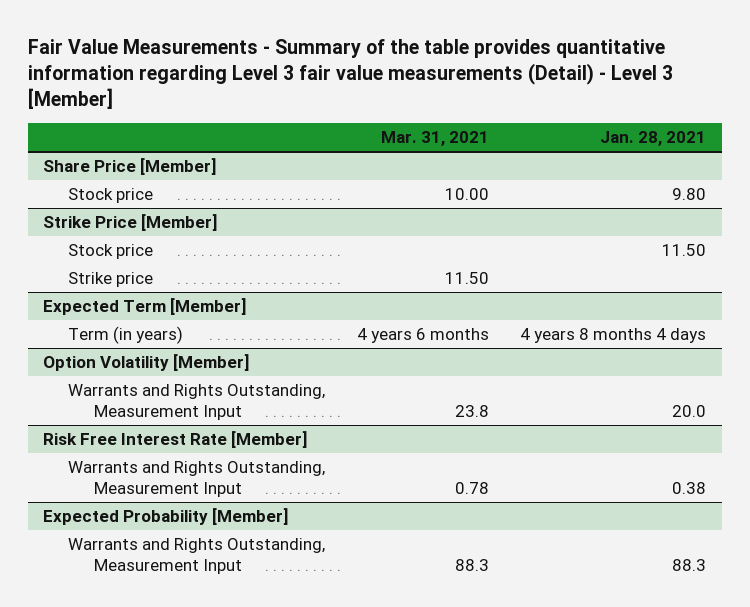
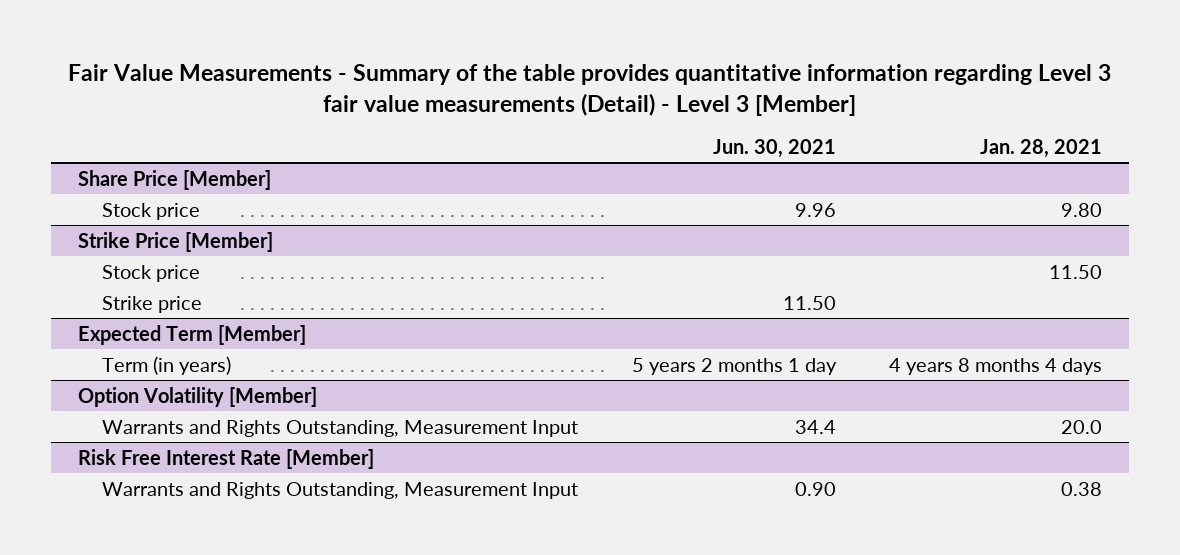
[380,131,489,147] Mar. 31, 2021 -> none
none -> [712,139,836,159] Jun. 30, 2021
[43,508,289,526] Expected Probability [Member] -> none
[68,538,326,574] Warrants and Rights Outstanding, Measurement Input -> none

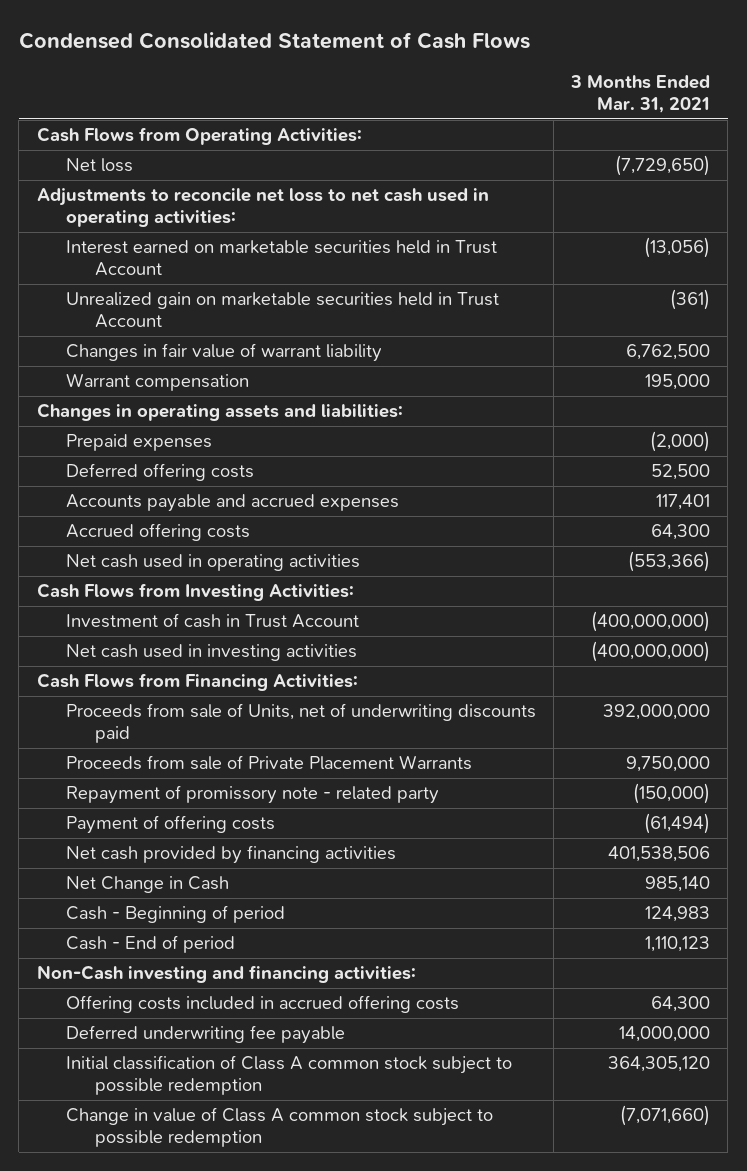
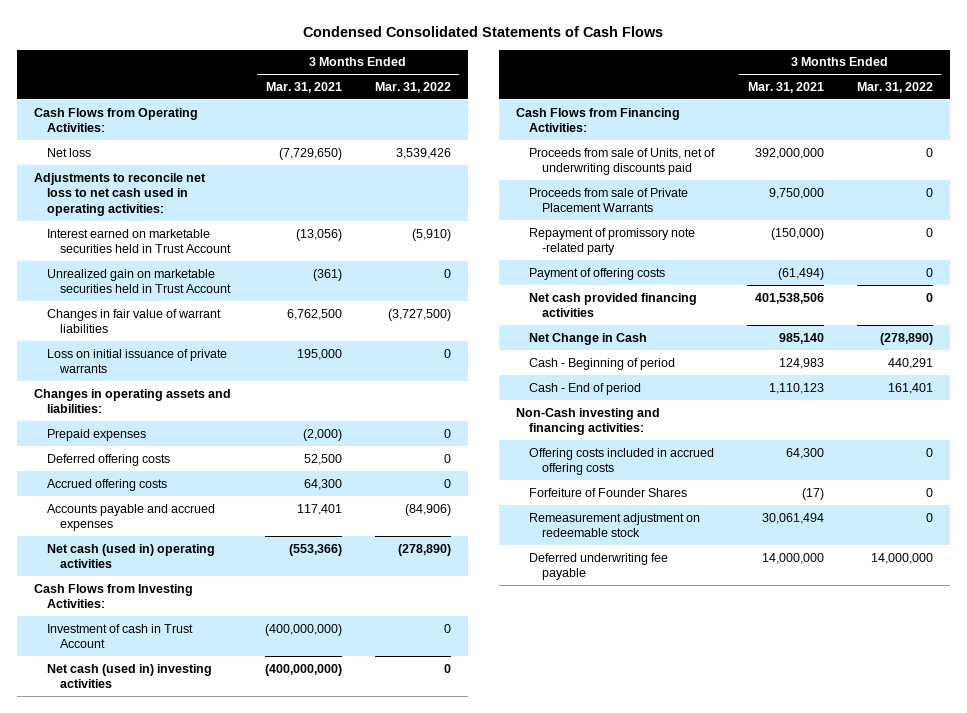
[18,31,530,49] Condensed Consolidated Statement of Cash Flows -> [303,25,664,37] Condensed Consolidated Statements of Cash Flows
none -> [375,81,452,93] Mar. 31, 2022
[65,343,382,363] Changes in fair value of warrant liability -> [46,308,221,334] Changes in fair value of warrant liabilities
[65,373,249,392] Warrant compensation -> [46,348,227,374] Loss on initial issuance of private warrants
[65,494,399,513] Accounts payable and accrued expenses -> [46,503,215,532] Accounts payable and accrued expenses
[65,554,360,572] Net cash used in operating activities -> [46,543,215,569] Net cash (used in) operating activities
[65,644,357,662] Net cash used in investing activities -> [46,663,212,689] Net cash (used in) investing activities
[65,785,439,805] Repayment of promissory note - related party -> [529,227,696,256] Repayment of promissory note -related party
[65,845,396,865] Net cash provided by financing activities -> [529,292,698,318] Net cash provided financing activities
none -> [529,487,688,497] Forfeiture of Founder Shares
none -> [529,512,701,538] Remeasurement adjustment on redeemable stock
[65,1055,512,1096] Initial classification of Class A common stock subject to possible redemption -> none
[65,1107,493,1148] Change in value of Class A common stock subject to possible redemption -> none

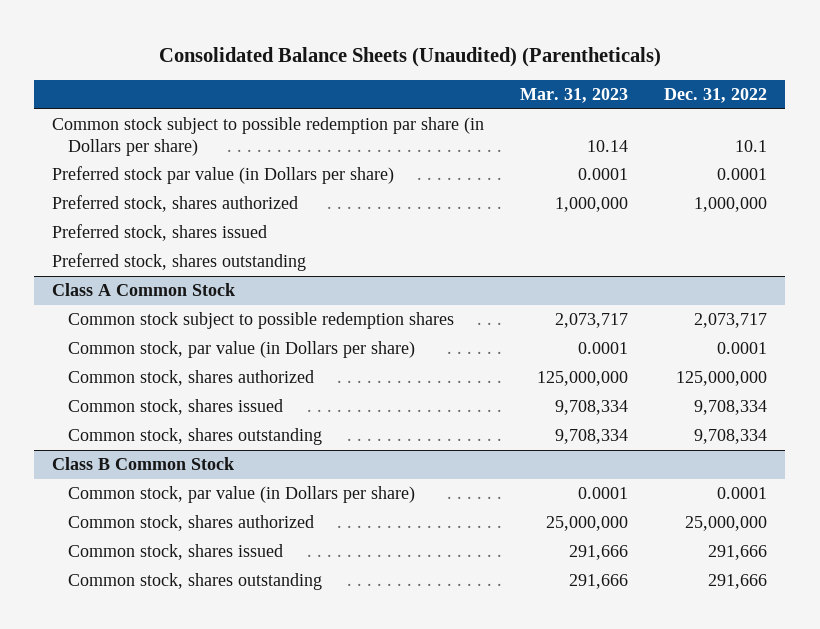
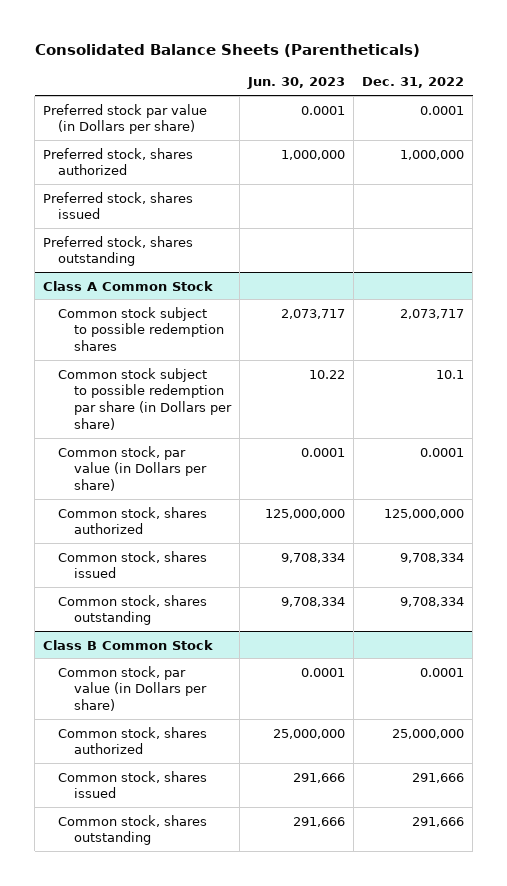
[158,47,661,68] Consolidated Balance Sheets (Unaudited) (Parentheticals) -> [34,43,420,57] Consolidated Balance Sheets (Parentheticals)
[520,88,629,104] Mar. 31, 2023 -> none
none -> [246,77,345,90] Jun. 30, 2023
[52,117,485,156] Common stock subject to possible redemption par share (in Dollars per share) -> none
none -> [58,367,232,431] Common stock subject to possible redemption par share (in Dollars per share)

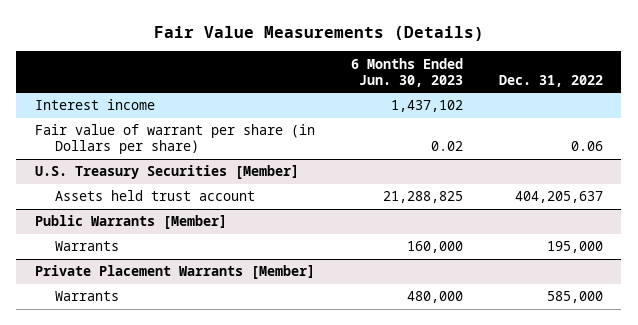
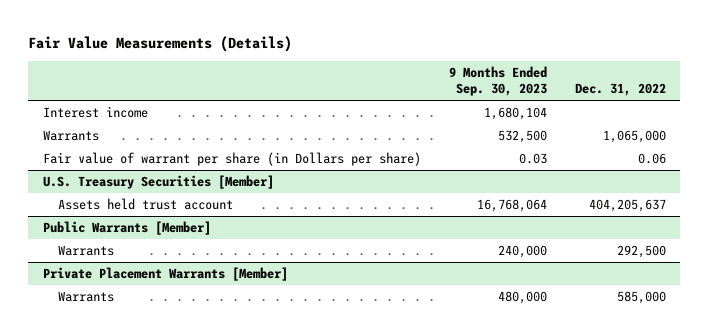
[350,57,463,87] 6 Months Ended Jun. 30, 2023 -> none
none -> [448,66,547,97] 9 Months Ended Sep. 30, 2023
none -> [42,130,99,142] Warrants
[547,241,604,254] 195,000 -> [616,245,666,259] 292,500

